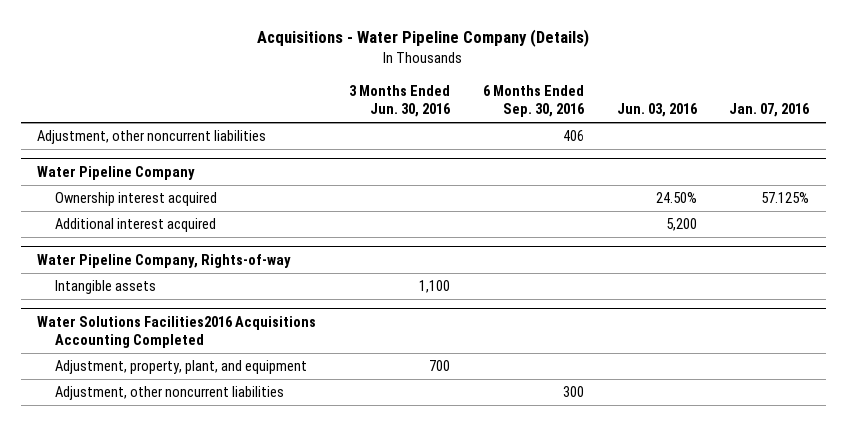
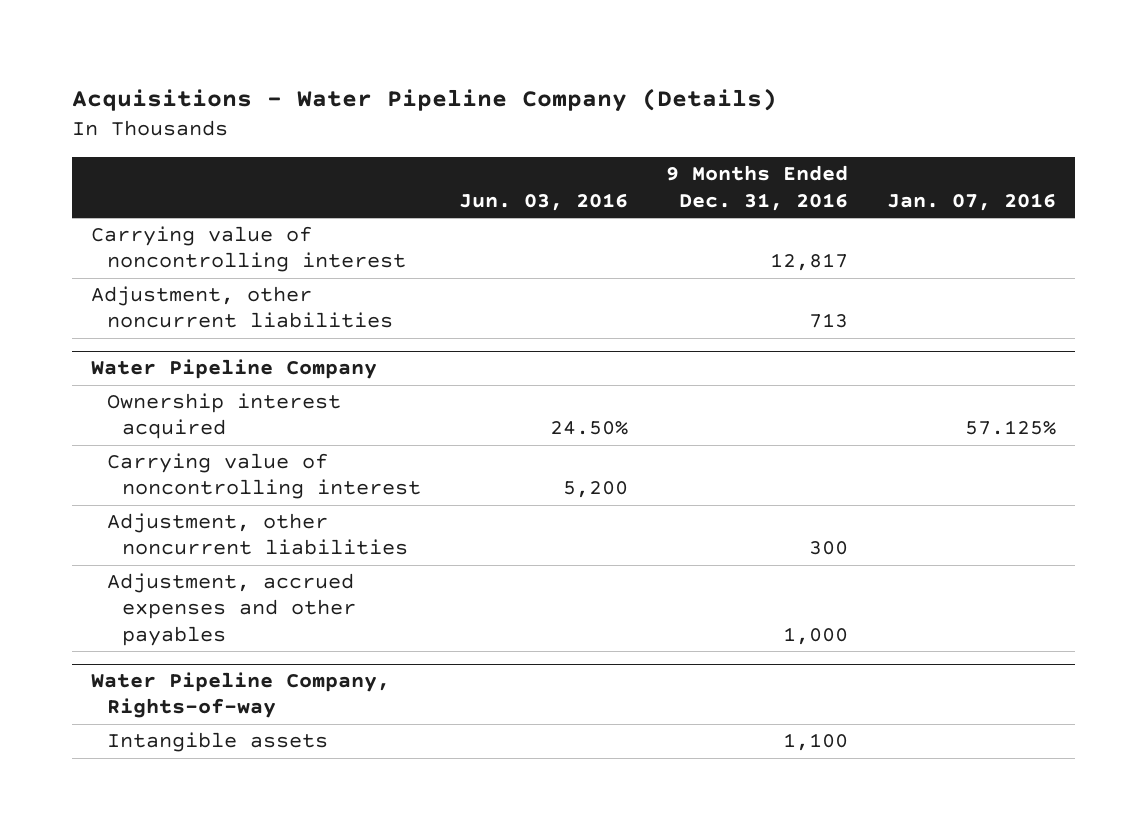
[349,84,452,118] 3 Months Ended Jun. 30, 2016 -> none
[482,84,585,118] 6 Months Ended Sep. 30, 2016 -> none
none -> [666,165,849,211] 9 Months Ended Dec. 31, 2016
none -> [91,226,406,273] Carrying value of noncontrolling interest
[55,218,217,233] Additional interest acquired -> none
none -> [106,453,422,500] Carrying value of noncontrolling interest
none -> [106,513,409,556] Adjustment, other noncurrent liabilities
none -> [106,573,357,646] Adjustment, accrued expenses and other payables
[37,315,317,349] Water Solutions Facilities2016 Acquisitions Accounting Completed -> none
[55,360,308,375] Adjustment, property, plant, and equipment -> none
[55,386,285,401] Adjustment, other noncurrent liabilities -> none

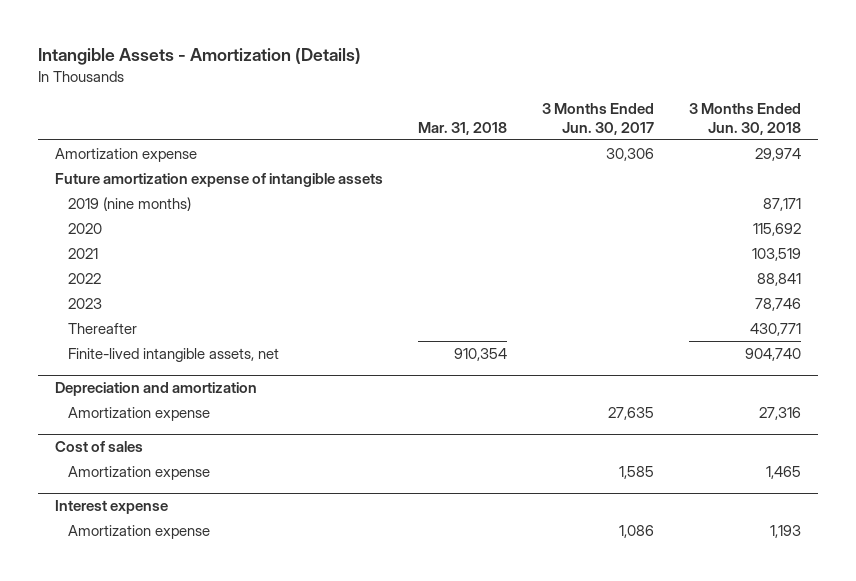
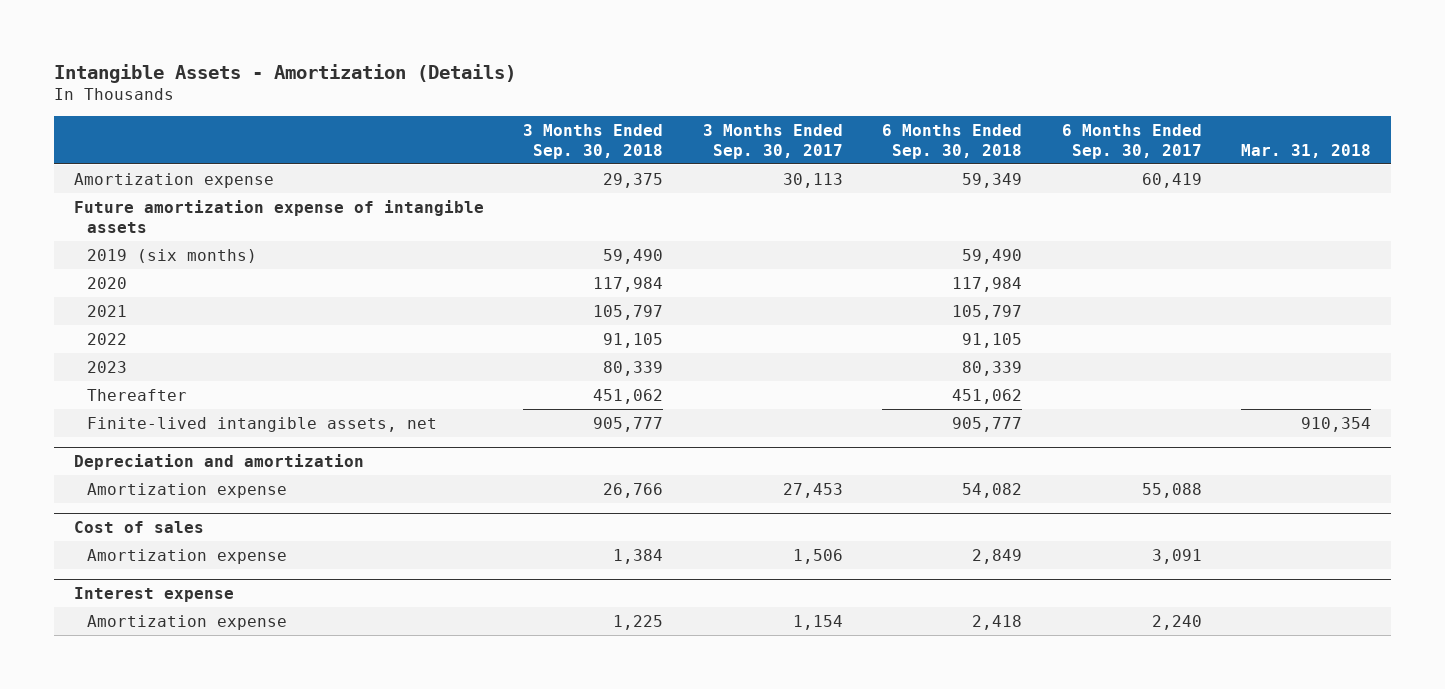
[541,103,654,135] 3 Months Ended Jun. 30, 2017 -> none
[688,103,801,135] 3 Months Ended Jun. 30, 2018 -> none
none -> [523,123,664,159] 3 Months Ended Sep. 30, 2018
none -> [702,123,843,159] 3 Months Ended Sep. 30, 2017
none -> [882,123,1023,159] 6 Months Ended Sep. 30, 2018
none -> [1061,123,1202,159] 6 Months Ended Sep. 30, 2017
[67,196,191,211] 2019 (nine months) -> [86,248,257,263] 2019 (six months)

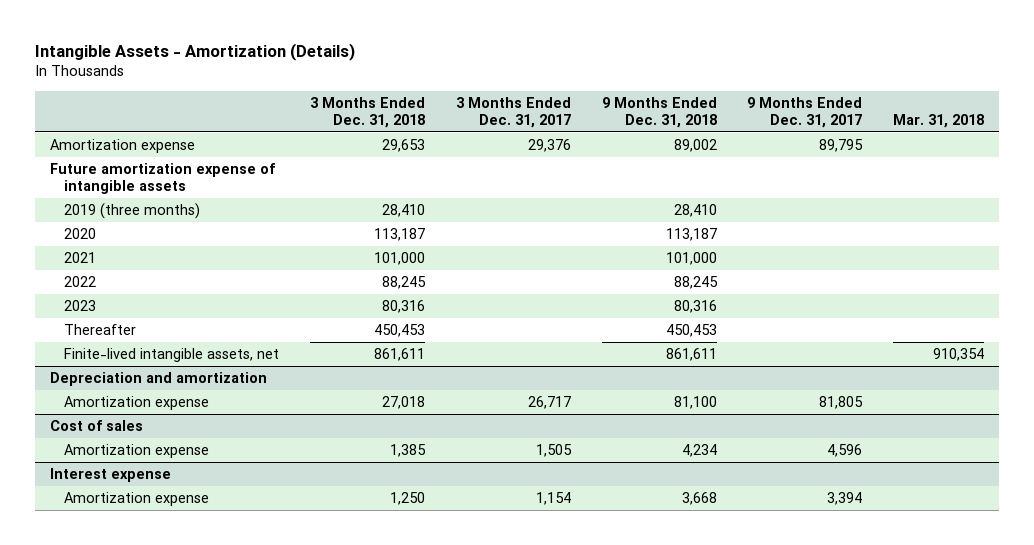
[523,123,664,159] 3 Months Ended Sep. 30, 2018 -> none
[702,123,843,159] 3 Months Ended Sep. 30, 2017 -> none
[882,123,1023,159] 6 Months Ended Sep. 30, 2018 -> none
[1061,123,1202,159] 6 Months Ended Sep. 30, 2017 -> none
none -> [310,96,426,129] 3 Months Ended Dec. 31, 2018
none -> [455,96,571,129] 3 Months Ended Dec. 31, 2017
none -> [601,96,717,129] 9 Months Ended Dec. 31, 2018
none -> [747,96,863,129] 9 Months Ended Dec. 31, 2017
[86,248,257,263] 2019 (six months) -> [64,202,201,219] 2019 (three months)

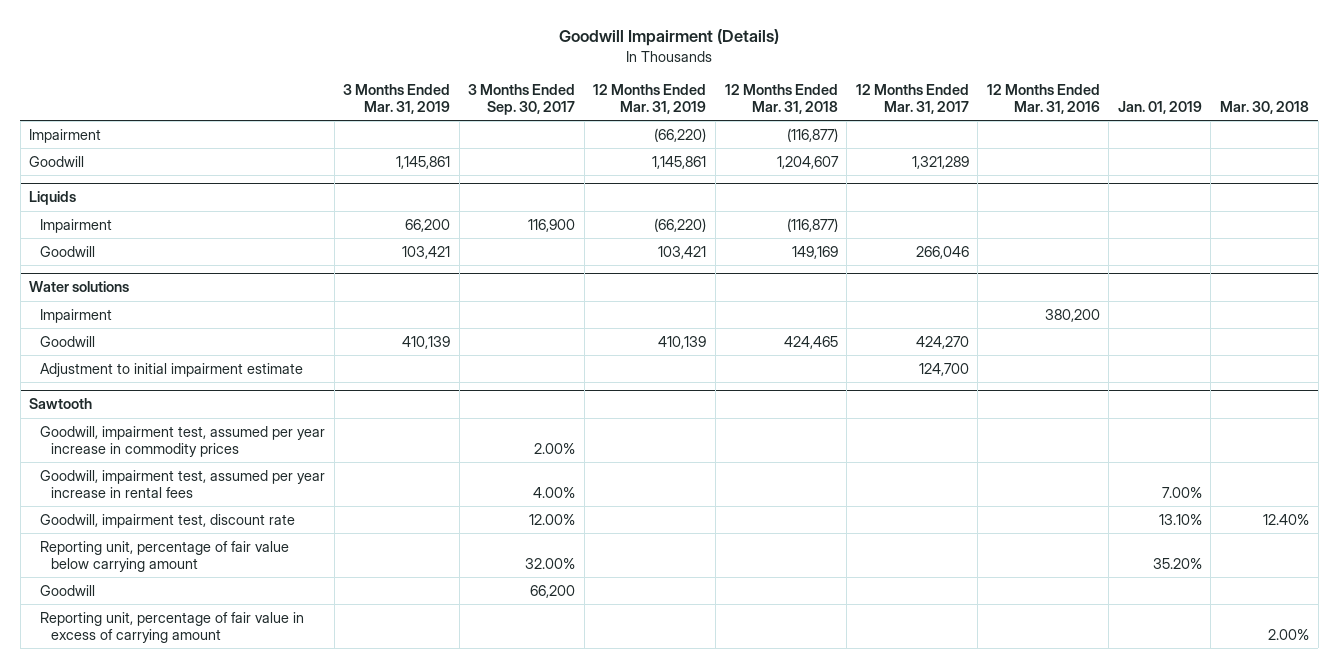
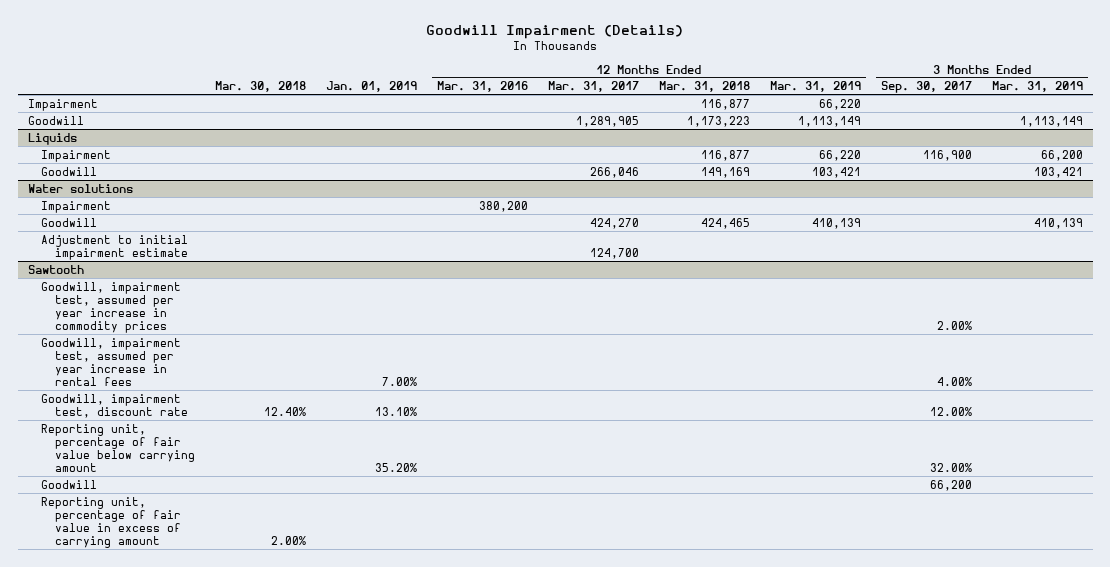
[654,127,707,142] (66,220) -> [818,98,861,110] 66,220
[786,127,838,142] (116,877) -> [700,98,750,110] 116,877
[396,155,451,169] 1,145,861 -> [1019,115,1083,127] 1,113,149
[652,155,707,169] 1,145,861 -> [797,115,861,127] 1,113,149
[776,155,839,169] 1,204,607 -> [686,115,750,127] 1,173,223
[911,155,969,169] 1,321,289 -> [575,115,639,127] 1,289,905
[654,217,707,232] (66,220) -> [818,149,861,161] 66,220
[786,217,838,232] (116,877) -> [700,149,750,161] 116,877

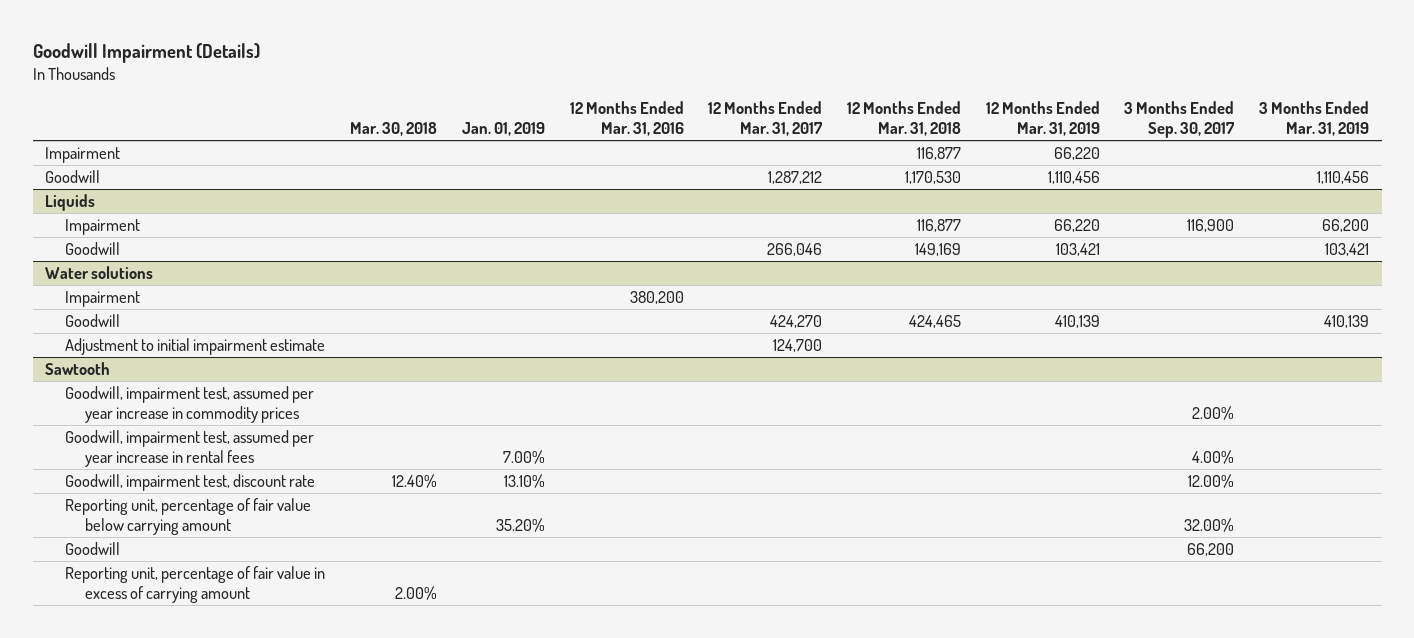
[575,115,639,127] 1,289,905 -> [768,171,823,185] 1,287,212
[686,115,750,127] 1,173,223 -> [904,171,961,185] 1,170,530
[797,115,861,127] 1,113,149 -> [1047,171,1100,185] 1,110,456
[1019,115,1083,127] 1,113,149 -> [1317,171,1370,185] 1,110,456

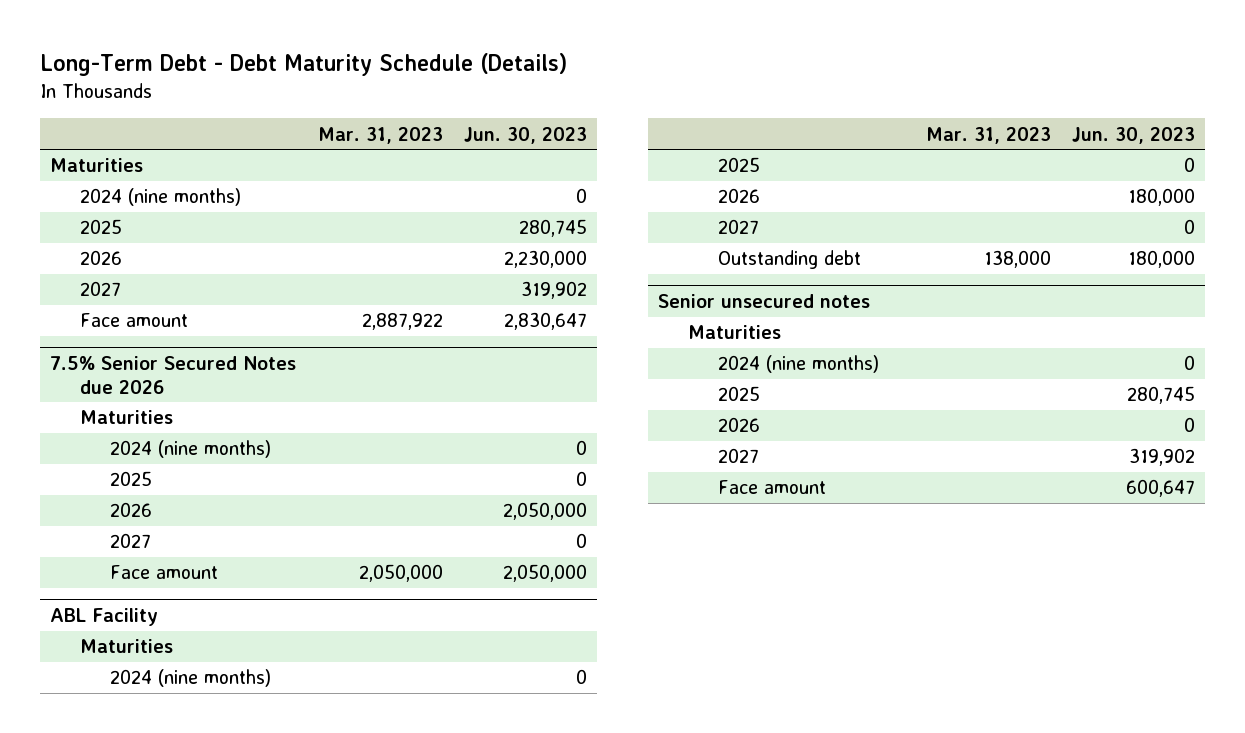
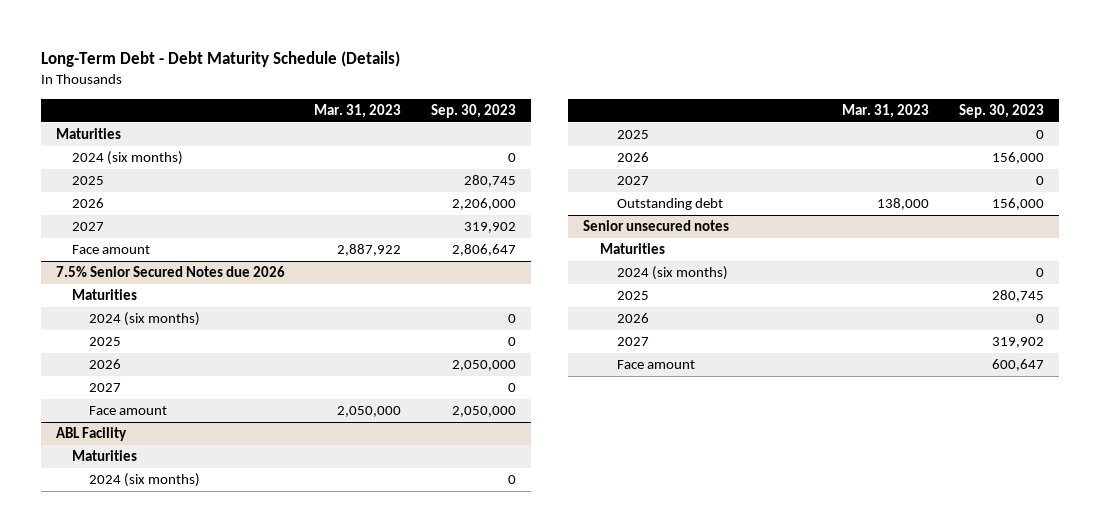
[463,126,587,144] Jun. 30, 2023 -> none
none -> [431,103,517,118] Sep. 30, 2023
[80,188,242,207] 2024 (nine months) -> [72,151,184,166] 2024 (six months)
[110,440,272,459] 2024 (nine months) -> [89,312,201,327] 2024 (six months)
[110,669,272,688] 2024 (nine months) -> [89,473,201,488] 2024 (six months)
[718,355,880,374] 2024 (nine months) -> [617,266,729,281] 2024 (six months)

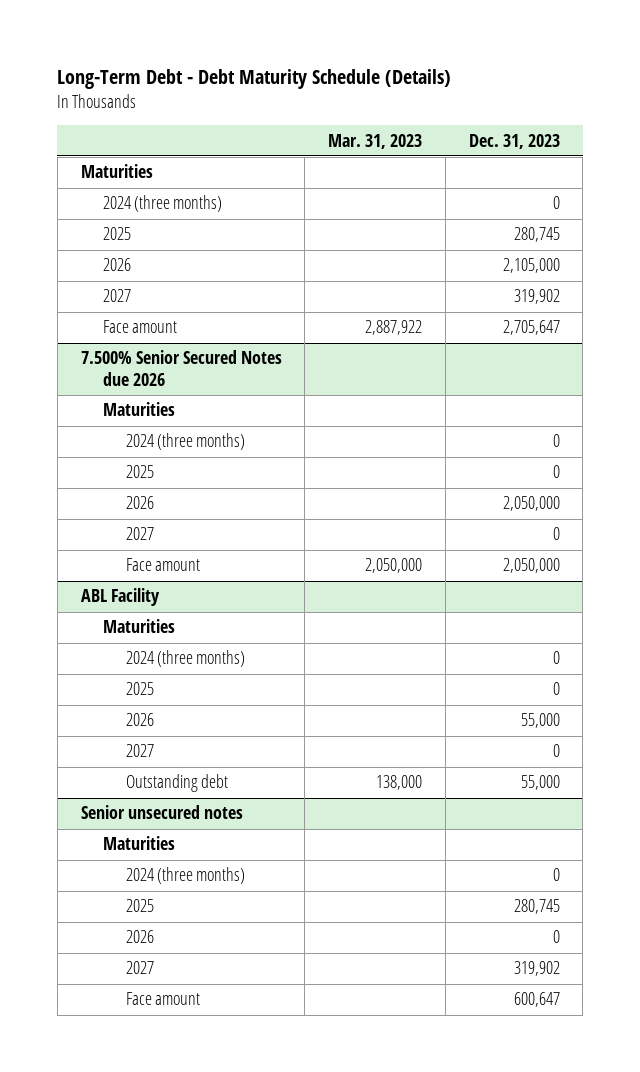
[431,103,517,118] Sep. 30, 2023 -> none
none -> [468,133,560,149] Dec. 31, 2023
[72,151,184,166] 2024 (six months) -> [103,195,223,213] 2024 (three months)
[55,266,285,278] 7.5% Senior Secured Notes due 2026 -> [80,350,282,387] 7.500% Senior Secured Notes due 2026
[89,312,201,327] 2024 (six months) -> [125,433,245,451] 2024 (three months)
[89,473,201,488] 2024 (six months) -> [125,650,245,668] 2024 (three months)
[617,266,729,281] 2024 (six months) -> [125,867,245,885] 2024 (three months)

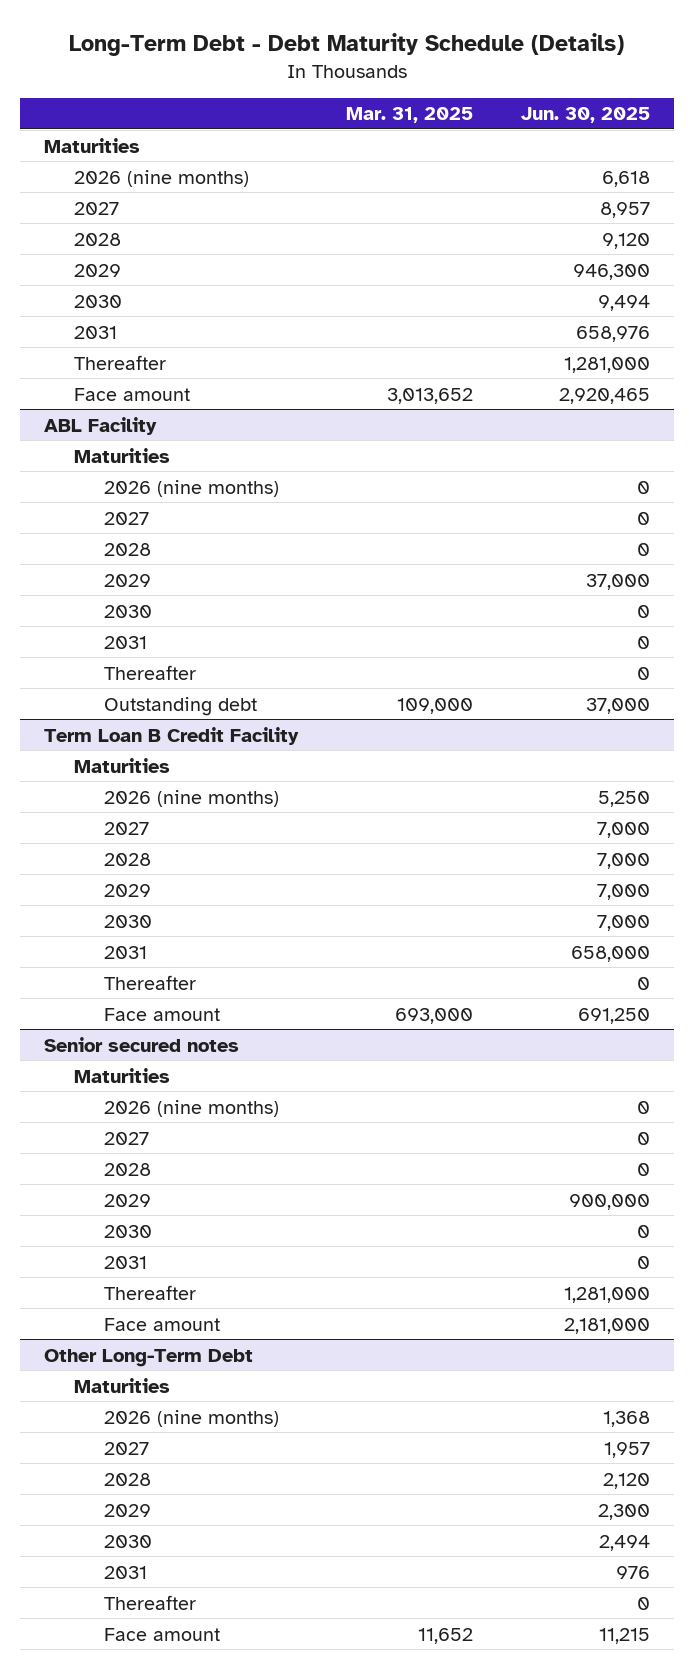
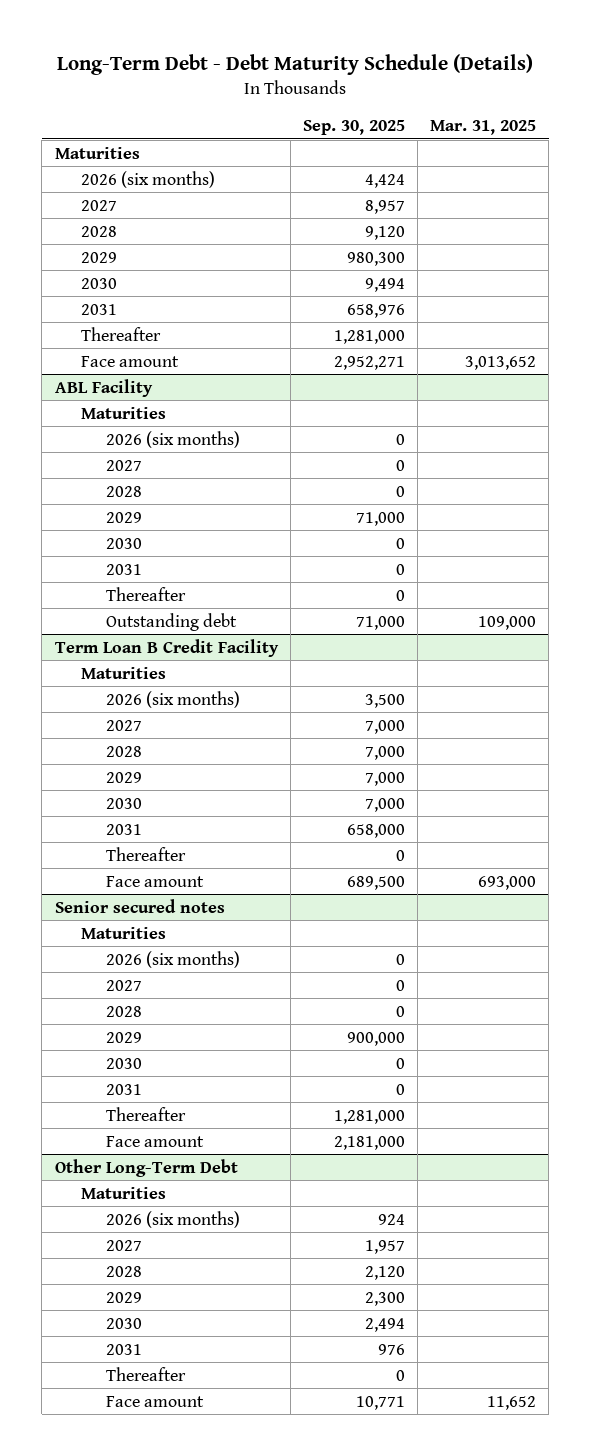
[521,107,651,124] Jun. 30, 2025 -> none
none -> [302,120,405,136] Sep. 30, 2025
[73,169,249,187] 2026 (nine months) -> [80,170,215,188] 2026 (six months)
[103,479,279,497] 2026 (nine months) -> [106,430,241,448] 2026 (six months)
[103,789,279,807] 2026 (nine months) -> [106,690,241,708] 2026 (six months)
[103,1099,279,1117] 2026 (nine months) -> [106,950,241,968] 2026 (six months)
[103,1409,279,1427] 2026 (nine months) -> [106,1210,241,1228] 2026 (six months)

